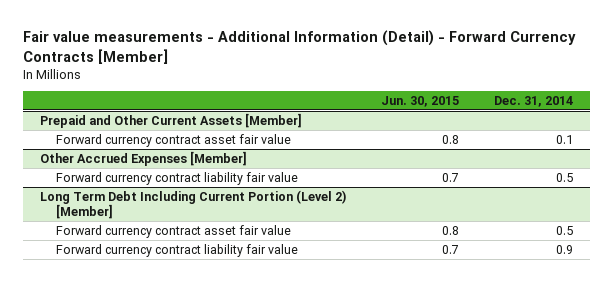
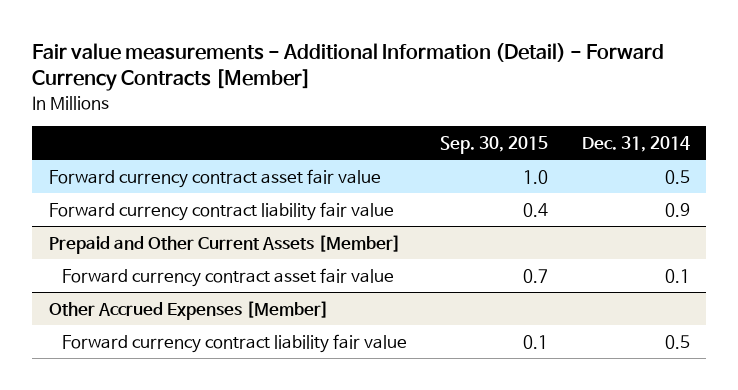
[381,95,460,107] Jun. 30, 2015 -> none
none -> [440,135,549,154] Sep. 30, 2015
none -> [48,168,381,188] Forward currency contract asset fair value
none -> [48,201,394,221] Forward currency contract liability fair value
[40,189,348,220] Long Term Debt Including Current Portion (Level 2) [Member] -> none
[55,224,291,238] Forward currency contract asset fair value -> none
[55,243,298,257] Forward currency contract liability fair value -> none

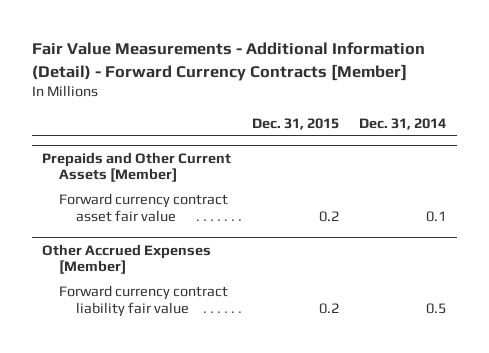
[32,42,665,92] Fair value measurements - Additional Information (Detail) - Forward Currency Contracts [Member] -> [31,42,425,81] Fair Value Measurements - Additional Information (Detail) - Forward Currency Contracts [Member]
[440,135,549,154] Sep. 30, 2015 -> none
none -> [251,118,339,131] Dec. 31, 2015
[48,168,381,188] Forward currency contract asset fair value -> none
[48,201,394,221] Forward currency contract liability fair value -> none
[48,234,401,254] Prepaid and Other Current Assets [Member] -> [42,151,232,183] Prepaids and Other Current Assets [Member]

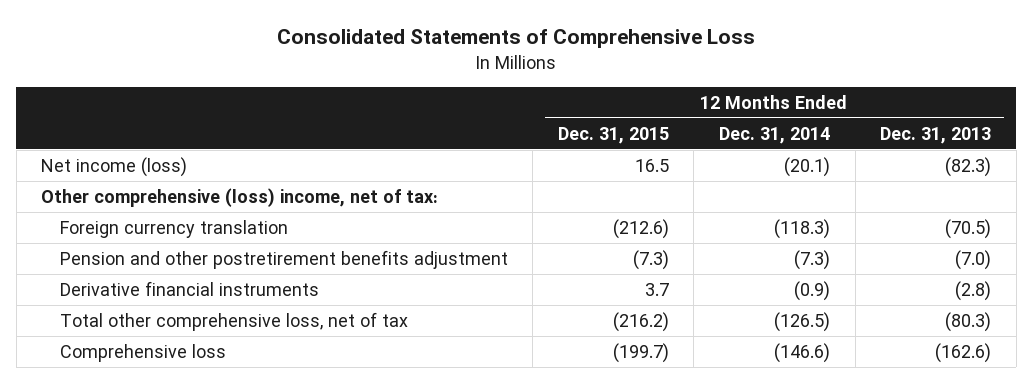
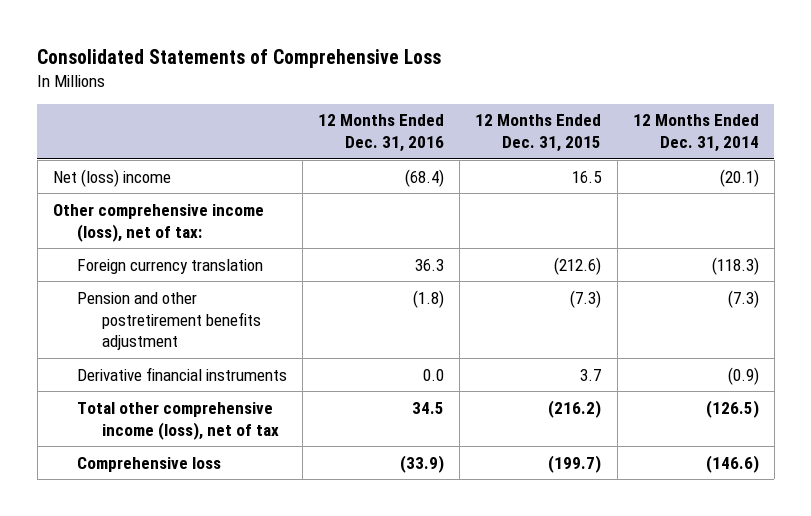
[880,126,992,144] Dec. 31, 2013 -> none
none -> [318,114,445,153] 12 Months Ended Dec. 31, 2016
[41,156,188,177] Net income (loss) -> [52,168,171,187] Net (loss) income
[41,187,439,207] Other comprehensive (loss) income, net of tax: -> [52,203,264,242] Other comprehensive income (loss), net of tax:
[59,311,408,331] Total other comprehensive loss, net of tax -> [77,401,280,440] Total other comprehensive income (loss), net of tax

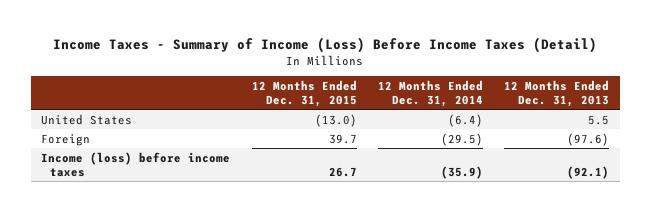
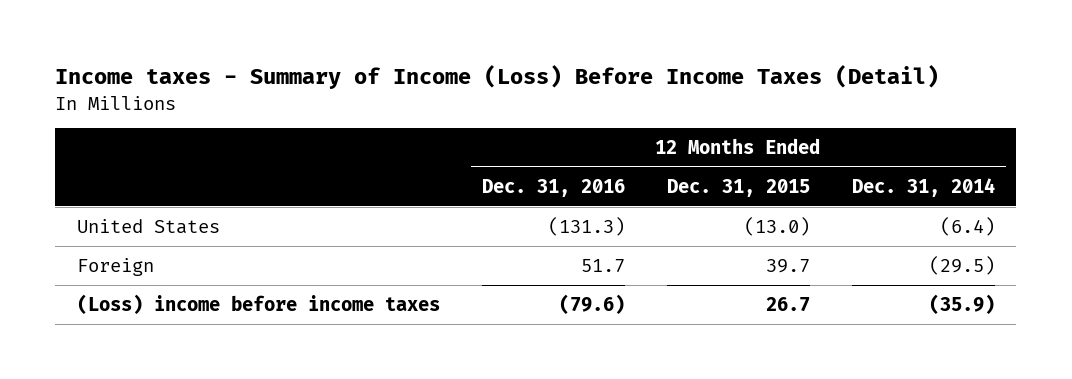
[53,36,598,53] Income Taxes - Summary of Income (Loss) Before Income Taxes (Detail) -> [55,65,940,90] Income taxes - Summary of Income (Loss) Before Income Taxes (Detail)
[504,79,610,107] 12 Months Ended Dec. 31, 2013 -> none
none -> [481,178,625,197] Dec. 31, 2016
[41,151,231,177] Income (loss) before income taxes -> [76,293,440,314] (Loss) income before income taxes

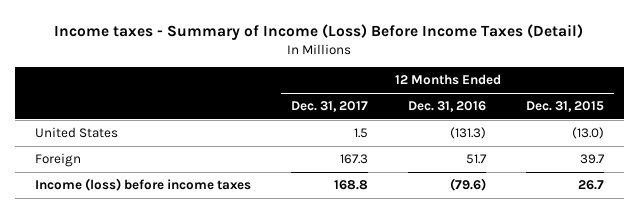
[852,177,996,197] Dec. 31, 2014 -> none
none -> [290,101,368,113] Dec. 31, 2017
[76,293,440,314] (Loss) income before income taxes -> [34,178,251,192] Income (loss) before income taxes

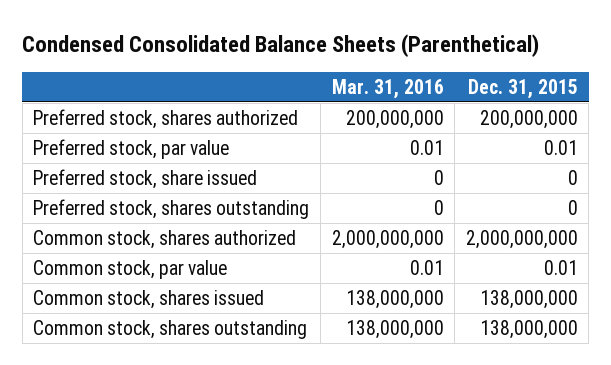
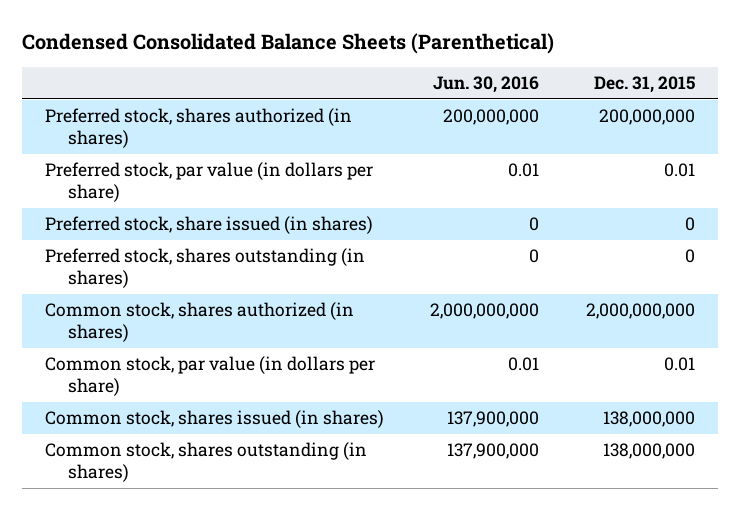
[331,78,444,99] Mar. 31, 2016 -> none
none -> [433,75,540,93] Jun. 30, 2016
[33,108,299,129] Preferred stock, shares authorized -> [45,108,353,149] Preferred stock, shares authorized (in shares)
[33,138,230,159] Preferred stock, par value -> [45,162,374,203] Preferred stock, par value (in dollars per share)
[33,168,258,189] Preferred stock, share issued -> [45,216,374,235] Preferred stock, share issued (in shares)
[33,198,310,219] Preferred stock, shares outstanding -> [45,248,366,289] Preferred stock, shares outstanding (in shares)
[33,229,297,249] Common stock, shares authorized -> [45,302,355,343] Common stock, shares authorized (in shares)
[33,259,228,279] Common stock, par value -> [45,356,376,397] Common stock, par value (in dollars per share)
[33,289,265,309] Common stock, shares issued -> [45,410,385,429] Common stock, shares issued (in shares)
[33,319,308,339] Common stock, shares outstanding -> [45,442,368,483] Common stock, shares outstanding (in shares)

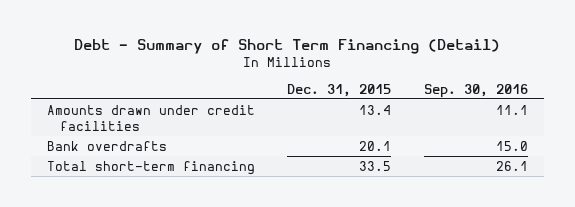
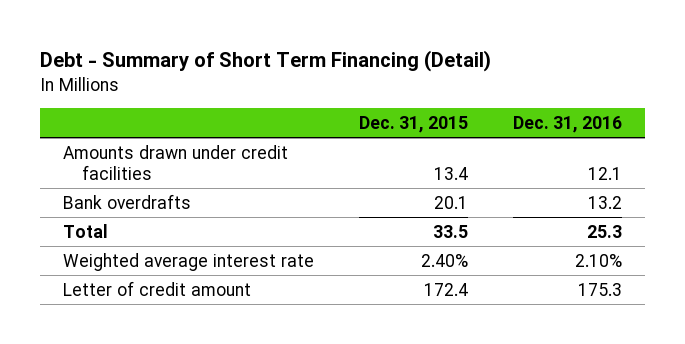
[423,83,528,98] Sep. 30, 2016 -> none
none -> [513,115,623,133] Dec. 31, 2016
[47,160,256,175] Total short-term financing -> [62,223,108,238] Total
none -> [62,252,314,271] Weighted average interest rate
none -> [62,280,251,296] Letter of credit amount

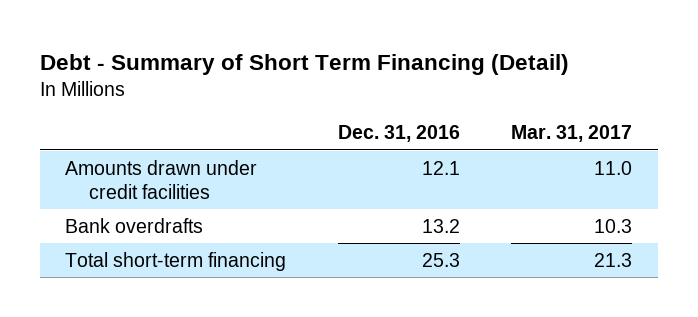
[359,115,469,133] Dec. 31, 2015 -> none
none -> [511,125,633,143] Mar. 31, 2017
[62,252,314,271] Weighted average interest rate -> none
[62,280,251,296] Letter of credit amount -> none
[62,223,108,238] Total -> [65,251,287,271] Total short-term financing

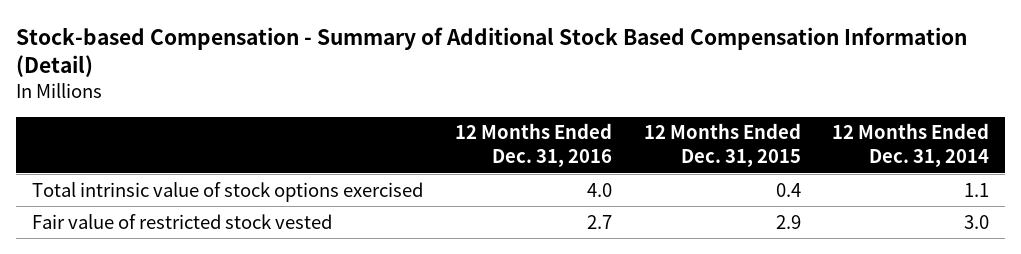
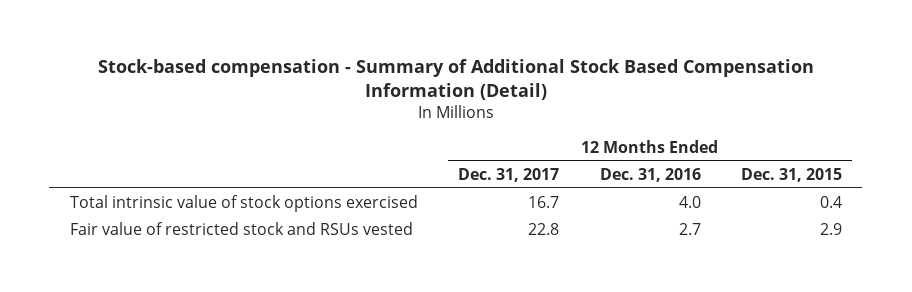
[16,26,968,78] Stock-based Compensation - Summary of Additional Stock Based Compensation Information (Detail) -> [97,59,814,101] Stock-based compensation - Summary of Additional Stock Based Compensation Information (Detail)
[832,123,990,168] 12 Months Ended Dec. 31, 2014 -> none
none -> [458,167,560,182] Dec. 31, 2017
[32,213,333,229] Fair value of restricted stock vested -> [69,221,413,235] Fair value of restricted stock and RSUs vested

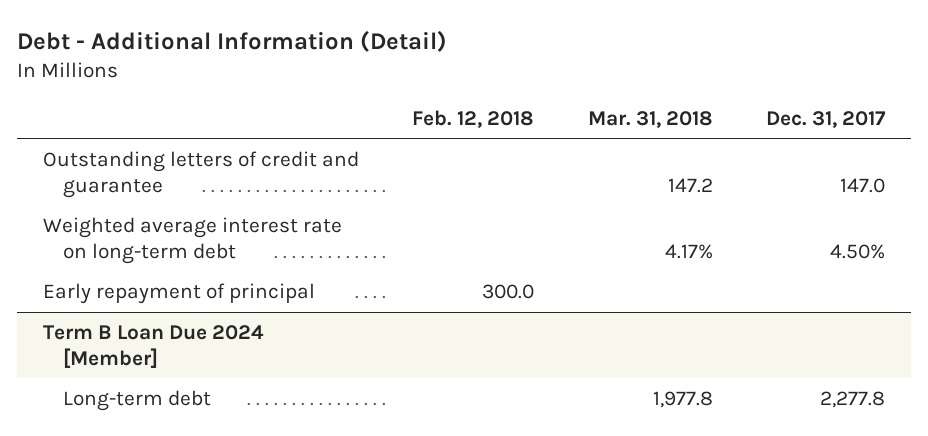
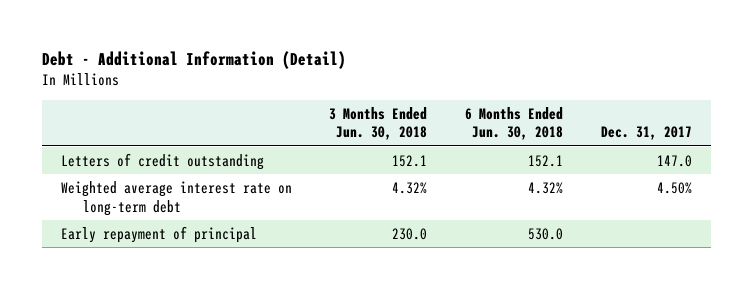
[412,109,535,128] Feb. 12, 2018 -> none
[587,110,713,128] Mar. 31, 2018 -> none
none -> [329,106,428,141] 3 Months Ended Jun. 30, 2018
none -> [464,106,563,141] 6 Months Ended Jun. 30, 2018
[43,150,360,198] Outstanding letters of credit and guarantee -> [60,152,264,170] Letters of credit outstanding
[43,324,265,368] Term B Loan Due 2024 [Member] -> none
[62,389,211,411] Long-term debt -> none

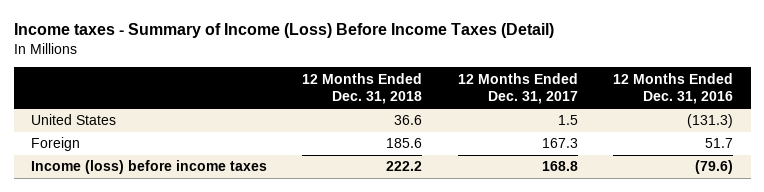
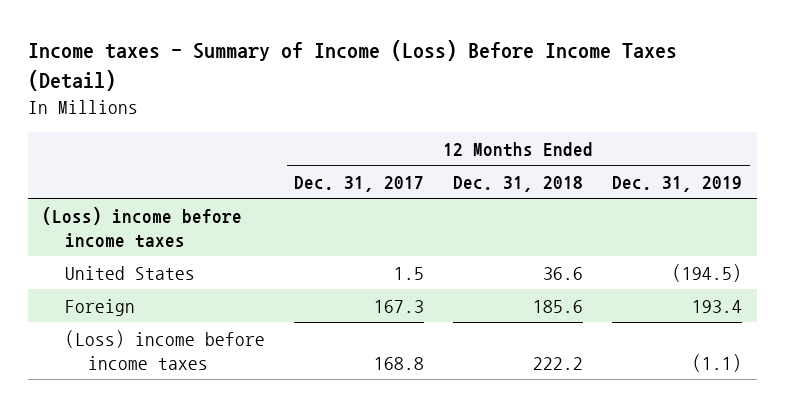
[612,72,733,105] 12 Months Ended Dec. 31, 2016 -> none
none -> [612,175,743,192] Dec. 31, 2019
none -> [42,206,243,248] (Loss) income before income taxes
[31,160,268,175] Income (loss) before income taxes -> [64,329,265,370] (Loss) income before income taxes

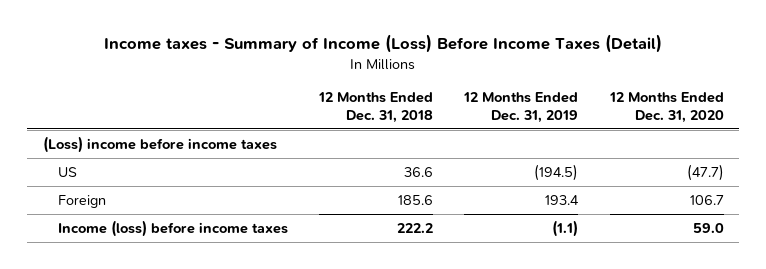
[294,175,425,192] Dec. 31, 2017 -> none
none -> [608,91,724,123] 12 Months Ended Dec. 31, 2020
[64,265,195,280] United States -> [57,166,77,177] US
[64,329,265,370] (Loss) income before income taxes -> [57,219,288,237] Income (loss) before income taxes

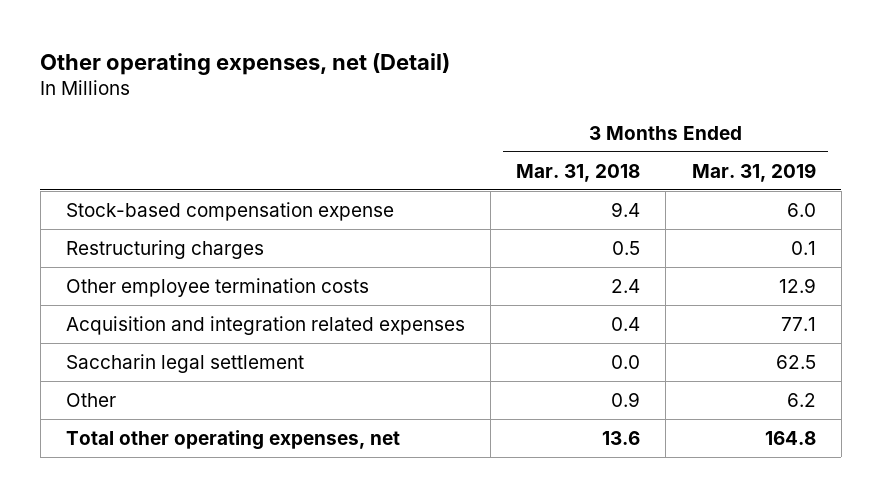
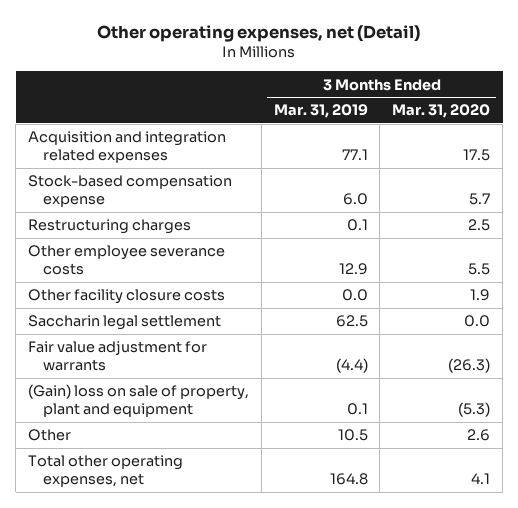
[516,163,641,182] Mar. 31, 2018 -> none
none -> [392,104,491,119] Mar. 31, 2020
[65,315,465,335] Acquisition and integration related expenses -> [27,131,226,164] Acquisition and integration related expenses
[65,277,369,297] Other employee termination costs -> [27,245,225,276] Other employee severance costs
none -> [27,289,225,305] Other facility closure costs
none -> [27,341,207,372] Fair value adjustment for warrants
none -> [27,384,249,418] (Gain) loss on sale of property, plant and equipment
[786,392,816,407] 6.2 -> [337,429,368,442] 10.5

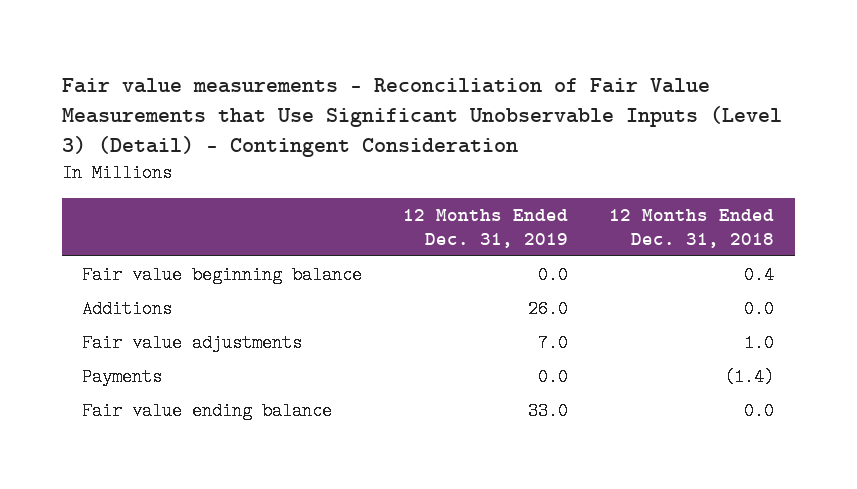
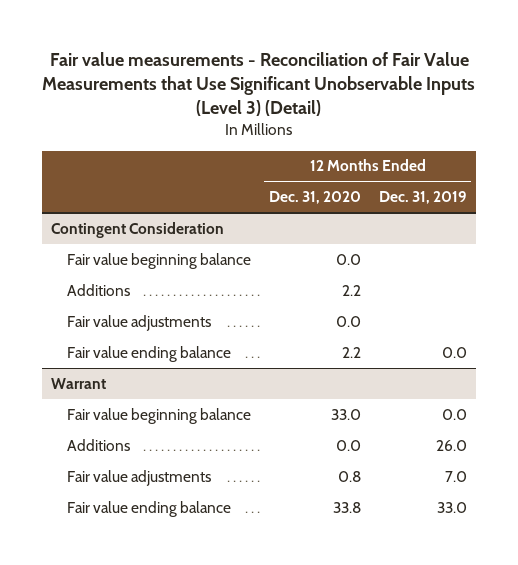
[61,77,782,158] Fair value measurements - Reconciliation of Fair Value Measurements that Use Significant Unobservable Inputs (Level 3) (Detail) - Contingent Consideration -> [42,52,476,117] Fair value measurements - Reconciliation of Fair Value Measurements that Use Significant Unobservable Inputs (Level 3) (Detail)
[609,208,775,248] 12 Months Ended Dec. 31, 2018 -> none
none -> [268,191,361,205] Dec. 31, 2020
none -> [51,221,225,238] Contingent Consideration
none -> [66,252,251,269] Fair value beginning balance
none -> [66,283,130,296] Additions
none -> [66,314,211,331] Fair value adjustments
none -> [66,345,231,362] Fair value ending balance
none -> [51,377,107,389] Warrant
[82,368,163,387] Payments -> none

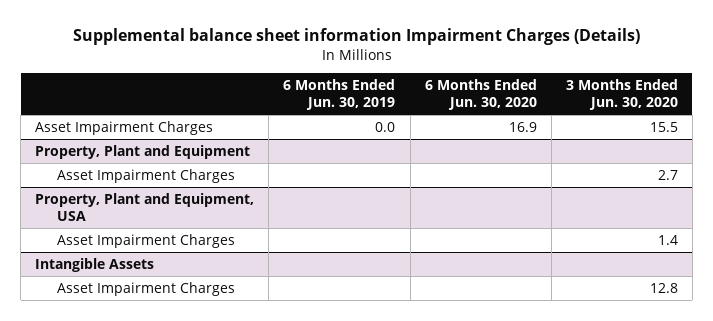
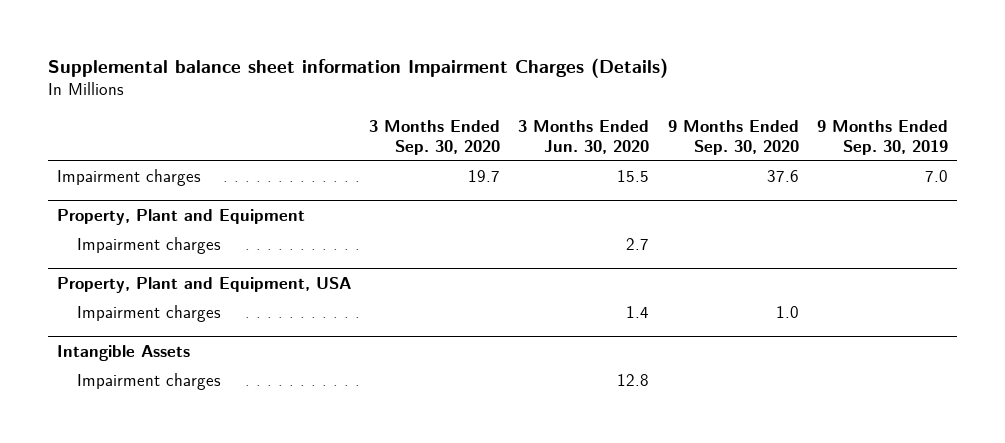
[283,78,396,110] 6 Months Ended Jun. 30, 2019 -> none
[424,78,537,110] 6 Months Ended Jun. 30, 2020 -> none
none -> [369,119,501,155] 3 Months Ended Sep. 30, 2020
none -> [667,119,799,155] 9 Months Ended Sep. 30, 2020
none -> [816,119,948,155] 9 Months Ended Sep. 30, 2019
[35,120,214,135] Asset Impairment Charges -> [57,169,202,187] Impairment charges
[56,168,235,183] Asset Impairment Charges -> [76,237,221,255] Impairment charges
[56,233,235,248] Asset Impairment Charges -> [76,305,221,323] Impairment charges
[56,281,235,296] Asset Impairment Charges -> [76,373,221,391] Impairment charges

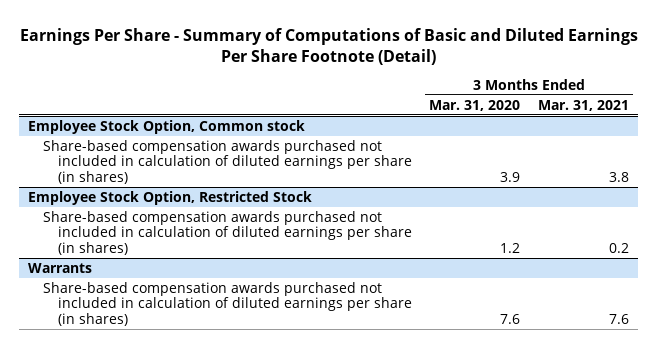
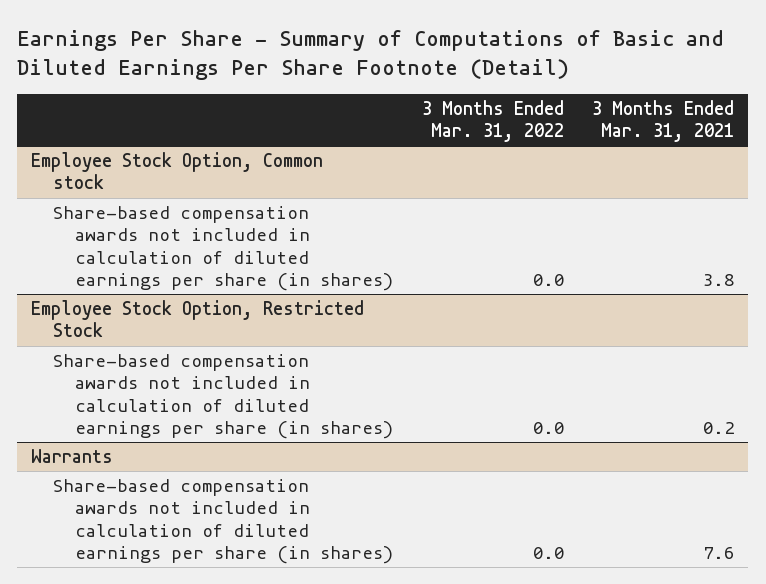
[429,99,521,111] Mar. 31, 2020 -> none
none -> [421,100,564,143] 3 Months Ended Mar. 31, 2022
[42,139,412,185] Share-based compensation awards purchased not included in calculation of diluted earnings per share (in shares) -> [53,206,394,291] Share-based compensation awards not included in calculation of diluted earnings per share (in shares)
[42,210,412,256] Share-based compensation awards purchased not included in calculation of diluted earnings per share (in shares) -> [53,354,394,439] Share-based compensation awards not included in calculation of diluted earnings per share (in shares)
[42,281,412,327] Share-based compensation awards purchased not included in calculation of diluted earnings per share (in shares) -> [53,479,394,564] Share-based compensation awards not included in calculation of diluted earnings per share (in shares)

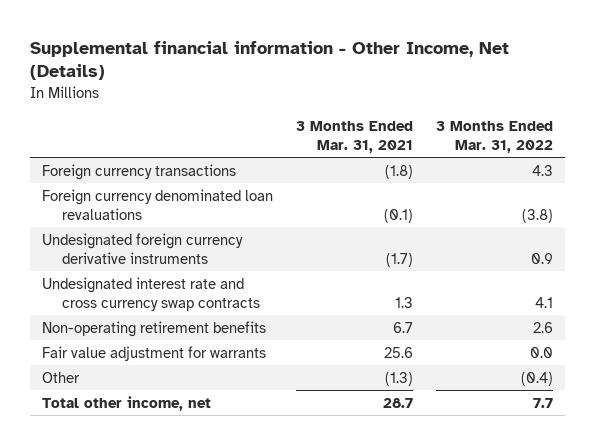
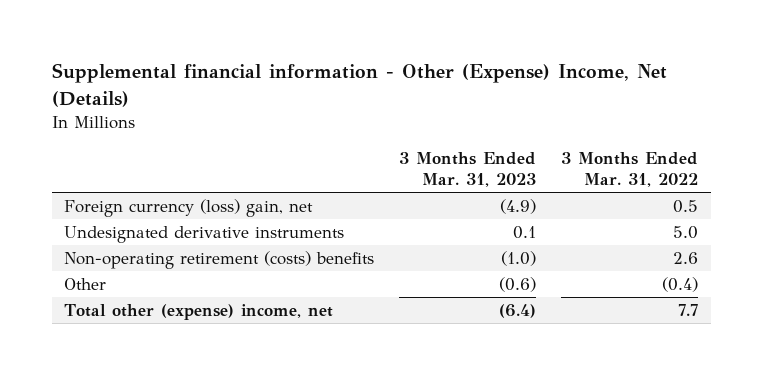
[30,40,510,81] Supplemental financial information - Other Income, Net (Details) -> [51,63,667,107] Supplemental financial information - Other (Expense) Income, Net (Details)
[295,120,413,153] 3 Months Ended Mar. 31, 2021 -> none
none -> [399,151,537,188] 3 Months Ended Mar. 31, 2023
[41,188,273,220] Foreign currency denominated loan revaluations -> none
[41,276,260,311] Undesignated interest rate and cross currency swap contracts -> none
[41,345,266,361] Fair value adjustment for warrants -> none
[41,163,236,180] Foreign currency transactions -> [64,198,314,217] Foreign currency (loss) gain, net
[532,164,554,176] 4.3 -> [673,199,699,213] 0.5
[41,232,243,264] Undesignated foreign currency derivative instruments -> [64,225,345,243] Undesignated derivative instruments
[531,252,554,264] 0.9 -> [673,225,699,239] 5.0
[41,320,266,337] Non-operating retirement benefits -> [64,250,375,269] Non-operating retirement (costs) benefits
[41,395,211,411] Total other income, net -> [64,303,334,320] Total other (expense) income, net

